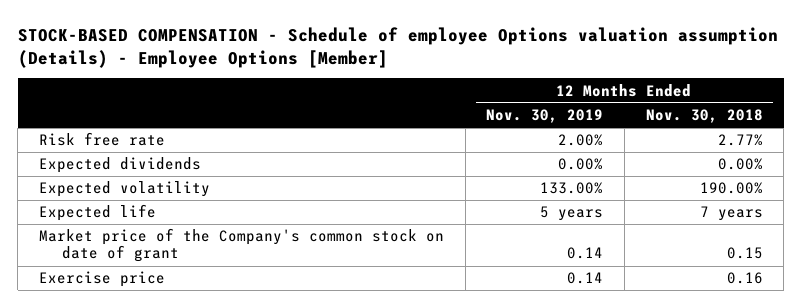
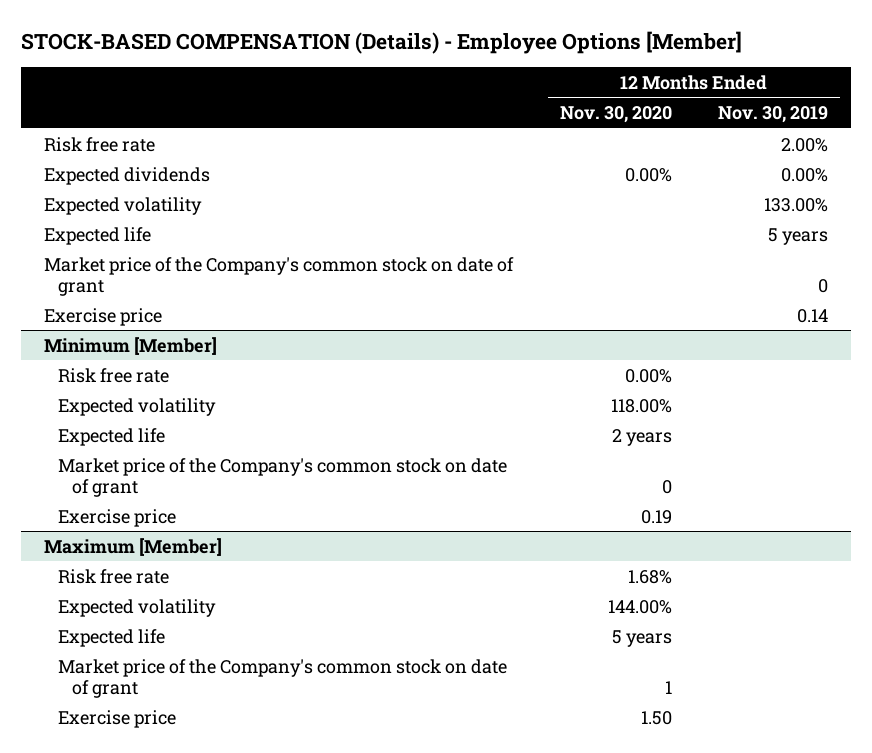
[17,26,778,68] STOCK-BASED COMPENSATION - Schedule of employee Options valuation assumption (Details) - Employee Options [Member] -> [20,30,742,54] STOCK-BASED COMPENSATION (Details) - Employee Options [Member]
[645,109,763,124] Nov. 30, 2018 -> none
none -> [559,105,672,123] Nov. 30, 2020
[567,247,604,260] 0.14 -> [817,278,828,293] 0
none -> [44,336,218,355] Minimum [Member]
none -> [58,367,170,383] Risk free rate
none -> [58,397,217,416] Expected volatility
none -> [58,427,166,446] Expected life
none -> [58,457,508,497] Market price of the Company's common stock on date of grant
none -> [58,508,177,527] Exercise price
none -> [44,537,223,556] Maximum [Member]
none -> [58,568,170,584] Risk free rate
none -> [58,598,217,617] Expected volatility
none -> [58,628,166,647] Expected life
none -> [58,658,508,698] Market price of the Company's common stock on date of grant
none -> [58,709,177,728] Exercise price

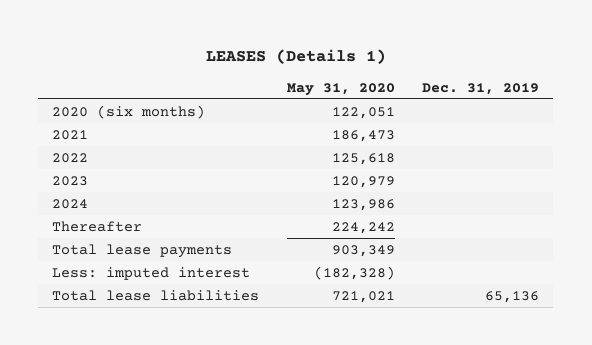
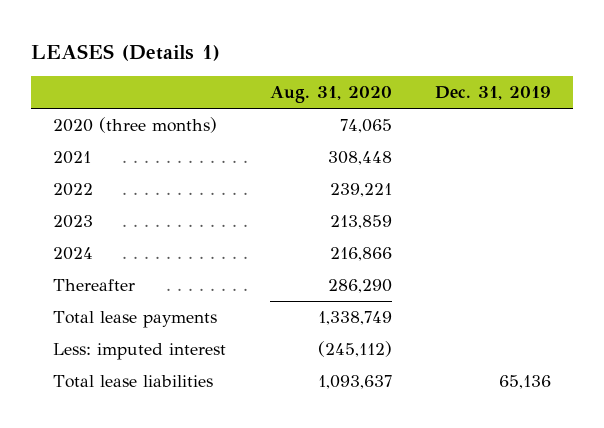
[286,82,395,96] May 31, 2020 -> none
none -> [269,86,392,104] Aug. 31, 2020
[52,104,206,119] 2020 (six months) -> [53,117,218,134] 2020 (three months)

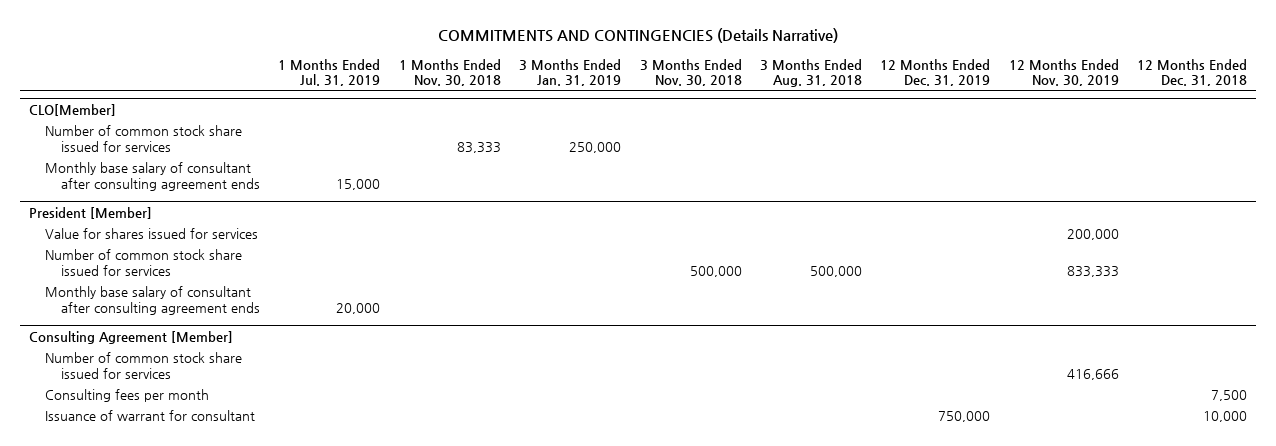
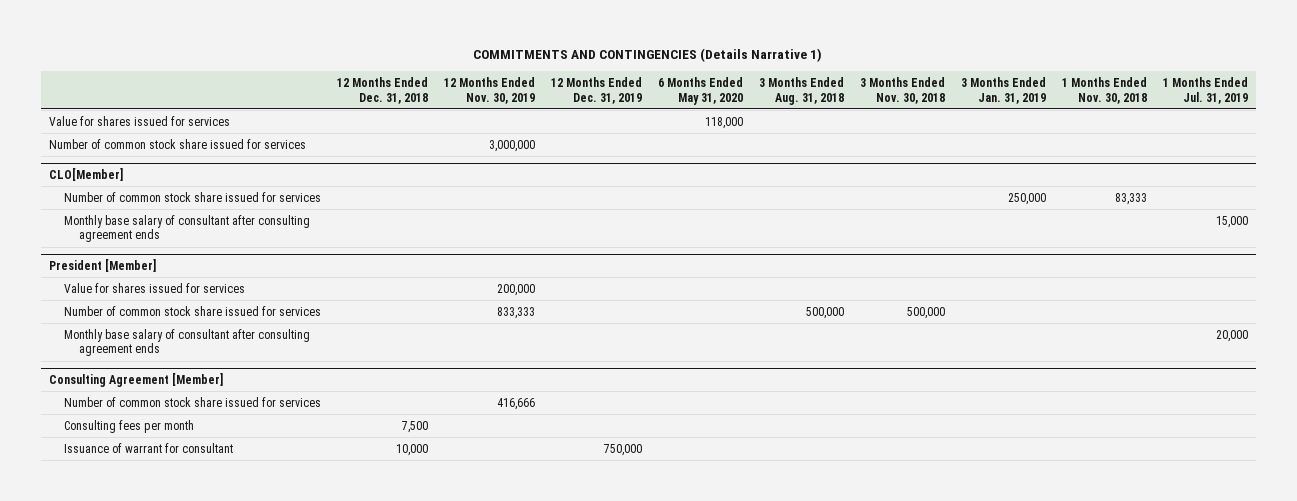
[438,28,839,44] COMMITMENTS AND CONTINGENCIES (Details Narrative) -> [473,48,823,63] COMMITMENTS AND CONTINGENCIES (Details Narrative 1)
none -> [657,76,743,105] 6 Months Ended May 31, 2020
none -> [48,115,230,126] Value for shares issued for services
none -> [48,138,306,149] Number of common stock share issued for services

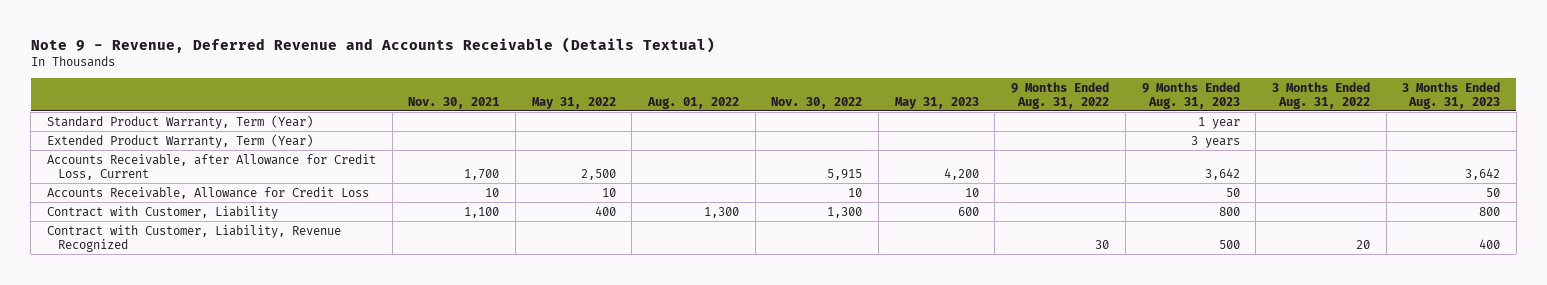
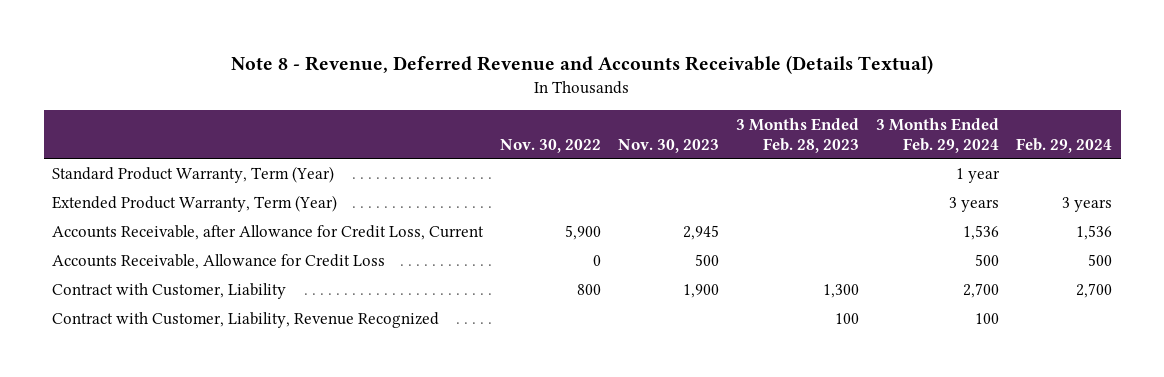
[30,36,715,53] Note 9 - Revenue, Deferred Revenue and Accounts Receivable (Details Textual) -> [231,54,934,74] Note 8 - Revenue, Deferred Revenue and Accounts Receivable (Details Textual)
[408,96,500,109] Nov. 30, 2021 -> none
[531,96,616,109] May 31, 2022 -> none
[647,96,740,109] Aug. 01, 2022 -> none
[894,96,979,109] May 31, 2023 -> none
[1011,81,1110,109] 9 Months Ended Aug. 31, 2022 -> none
[1141,81,1240,109] 9 Months Ended Aug. 31, 2023 -> none
[1271,81,1370,109] 3 Months Ended Aug. 31, 2022 -> none
[1402,81,1501,109] 3 Months Ended Aug. 31, 2023 -> none
none -> [618,138,720,153] Nov. 30, 2023
none -> [736,117,860,153] 3 Months Ended Feb. 28, 2023
none -> [876,117,1000,153] 3 Months Ended Feb. 29, 2024
none -> [1016,137,1113,153] Feb. 29, 2024
[827,168,863,180] 5,915 -> [565,224,602,240] 5,900
[848,187,863,197] 10 -> [593,254,602,266] 0
[827,206,863,218] 1,300 -> [577,283,602,295] 800

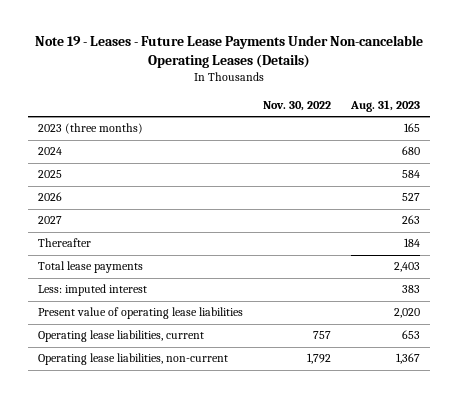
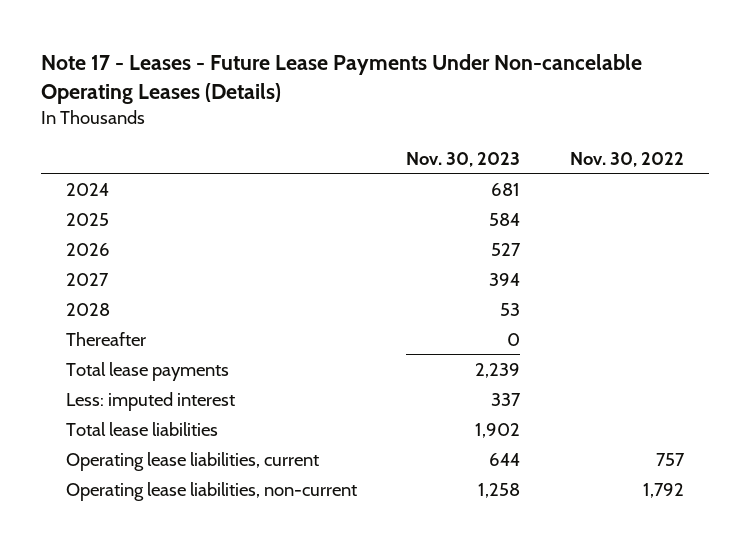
[34,35,423,69] Note 19 - Leases - Future Lease Payments Under Non-cancelable Operating Leases (Details) -> [40,53,642,105] Note 17 - Leases - Future Lease Payments Under Non-cancelable Operating Leases (Details)
[349,99,420,112] Aug. 31, 2023 -> none
none -> [406,151,521,167] Nov. 30, 2023
[37,123,143,135] 2023 (three months) -> none
none -> [65,302,110,316] 2028
[37,307,243,320] Present value of operating lease liabilities -> [65,421,218,436] Total lease liabilities

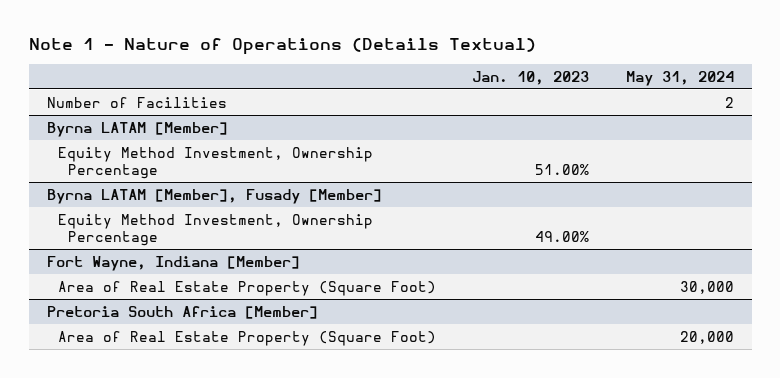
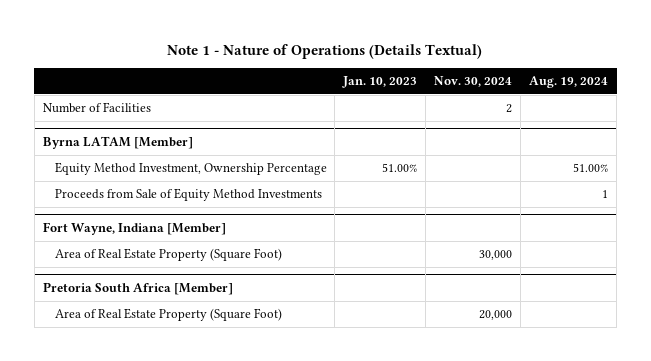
[625,70,734,86] May 31, 2024 -> none
none -> [434,76,513,88] Nov. 30, 2024
none -> [529,76,609,89] Aug. 19, 2024
[46,188,382,204] Byrna LATAM [Member], Fusady [Member] -> none
[57,213,373,247] Equity Method Investment, Ownership Percentage -> none
none -> [54,188,322,202] Proceeds from Sale of Equity Method Investments

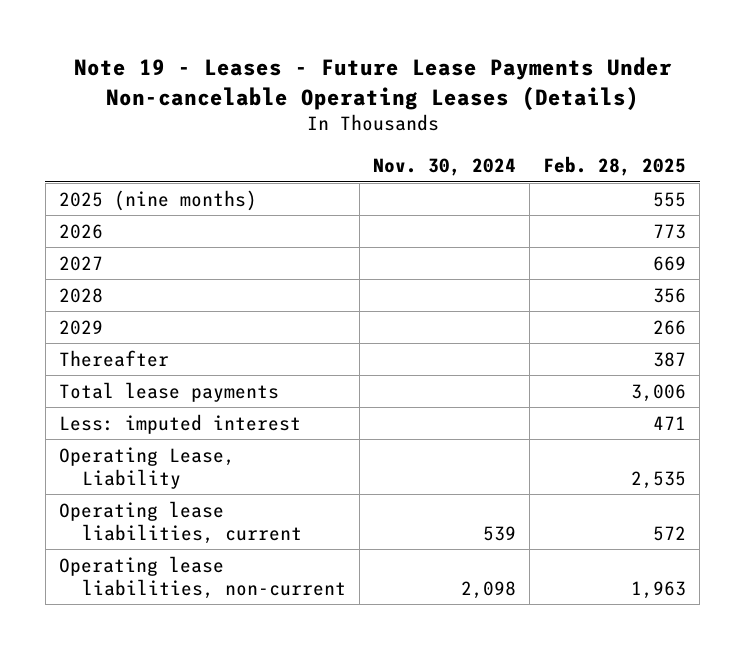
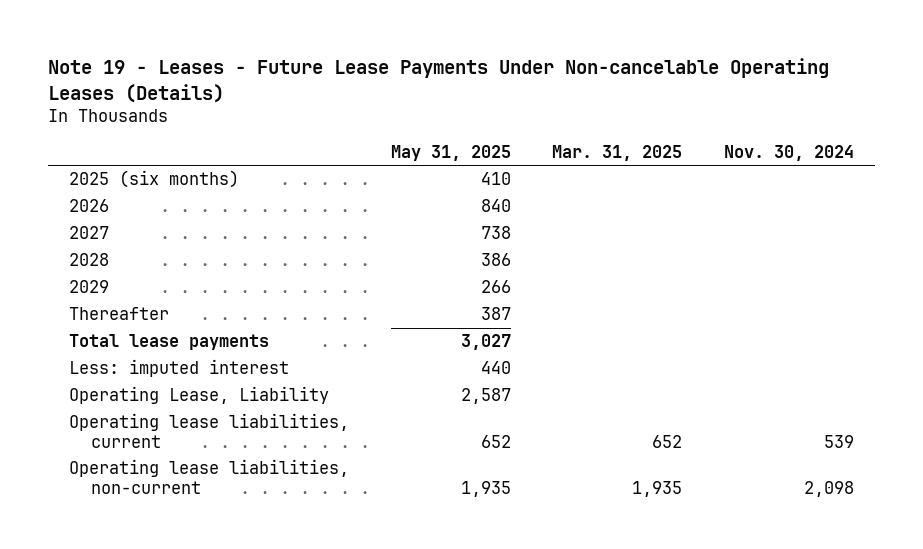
[543,156,687,177] Feb. 28, 2025 -> none
none -> [390,144,511,161] May 31, 2025
none -> [552,144,683,161] Mar. 31, 2025
[59,189,258,211] 2025 (nine months) -> [69,170,240,189] 2025 (six months)

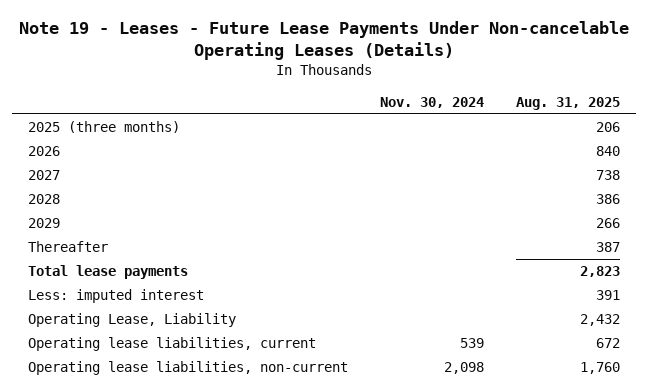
[390,144,511,161] May 31, 2025 -> none
[552,144,683,161] Mar. 31, 2025 -> none
none -> [516,96,621,110] Aug. 31, 2025
[69,170,240,189] 2025 (six months) -> [28,121,181,134] 2025 (three months)

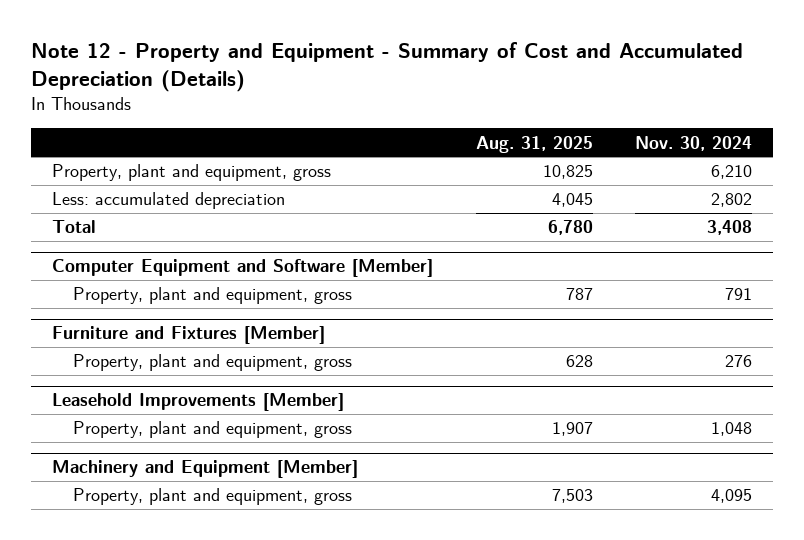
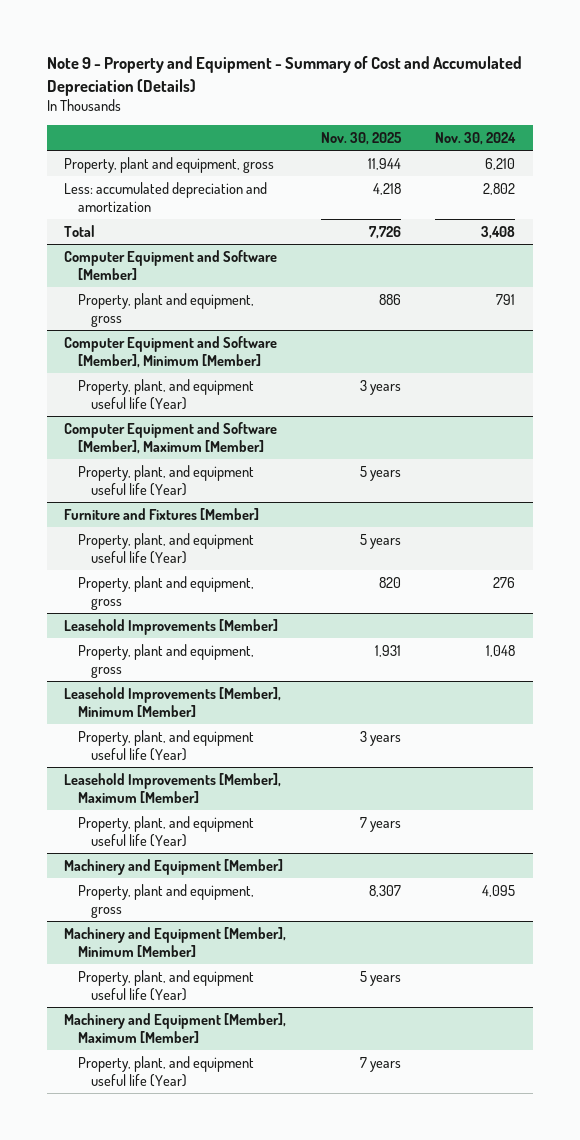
[30,42,743,93] Note 12 - Property and Equipment - Summary of Cost and Accumulated Depreciation (Details) -> [47,56,523,96] Note 9 - Property and Equipment - Summary of Cost and Accumulated Depreciation (Details)
[475,135,593,153] Aug. 31, 2025 -> none
none -> [320,131,402,145] Nov. 30, 2025
[51,192,285,210] Less: accumulated depreciation -> [64,181,268,212] Less: accumulated depreciation and amortization
none -> [64,335,278,368] Computer Equipment and Software [Member], Minimum [Member]
none -> [77,378,254,410] Property, plant, and equipment useful life (Year)
none -> [64,421,278,454] Computer Equipment and Software [Member], Maximum [Member]
none -> [77,464,254,496] Property, plant, and equipment useful life (Year)
none -> [77,532,254,564] Property, plant, and equipment useful life (Year)
none -> [64,686,282,717] Leasehold Improvements [Member], Minimum [Member]
none -> [77,729,254,761] Property, plant, and equipment useful life (Year)
none -> [64,772,282,803] Leasehold Improvements [Member], Maximum [Member]
none -> [77,815,254,847] Property, plant, and equipment useful life (Year)
none -> [64,926,287,957] Machinery and Equipment [Member], Minimum [Member]
none -> [77,969,254,1001] Property, plant, and equipment useful life (Year)
none -> [64,1012,287,1043] Machinery and Equipment [Member], Maximum [Member]
none -> [77,1055,254,1087] Property, plant, and equipment useful life (Year)

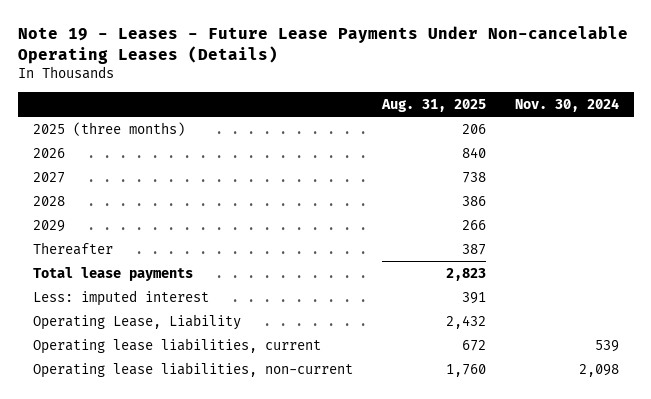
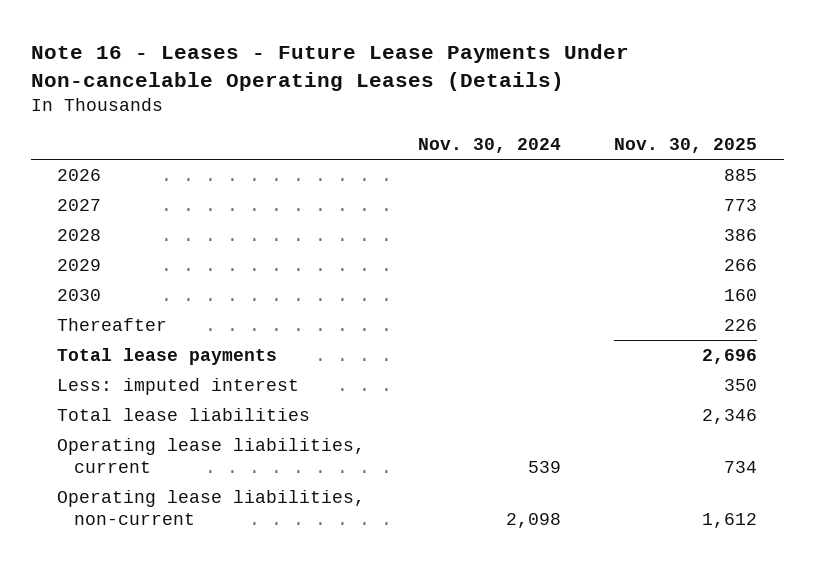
[17,25,628,64] Note 19 - Leases - Future Lease Payments Under Non-cancelable Operating Leases (Details) -> [30,43,629,91] Note 16 - Leases - Future Lease Payments Under Non-cancelable Operating Leases (Details)
[380,98,486,112] Aug. 31, 2025 -> none
none -> [614,138,758,154] Nov. 30, 2025
[32,121,185,136] 2025 (three months) -> none
none -> [57,288,102,301] 2030
[32,313,241,330] Operating Lease, Liability -> [57,407,311,421] Total lease liabilities

